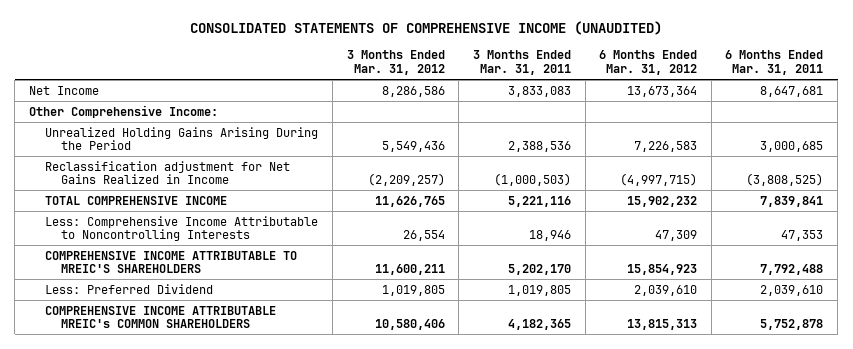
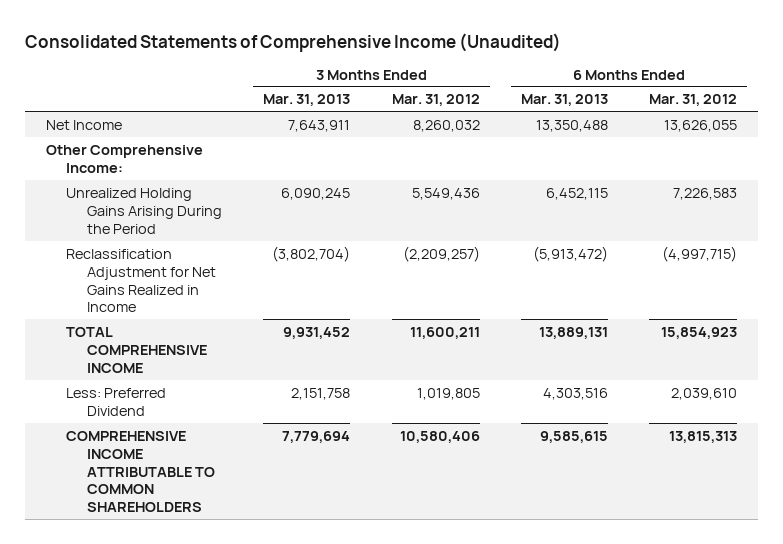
[190,21,663,36] CONSOLIDATED STATEMENTS OF COMPREHENSIVE INCOME (UNAUDITED) -> [24,32,561,52] Consolidated Statements of Comprehensive Income (Unaudited)
[472,50,571,76] 3 Months Ended Mar. 31, 2011 -> none
[725,50,824,76] 6 Months Ended Mar. 31, 2011 -> none
none -> [263,94,351,107] Mar. 31, 2013
none -> [520,94,608,107] Mar. 31, 2013
[381,85,445,97] 8,286,586 -> [412,119,480,132] 8,260,032
[627,85,698,97] 13,673,364 -> [664,119,738,132] 13,626,055
[45,215,319,242] Less: Comprehensive Income Attributable to Noncontrolling Interests -> none
[45,250,298,274] COMPREHENSIVE INCOME ATTRIBUTABLE TO MREIC'S SHAREHOLDERS -> none
[45,160,291,185] Reclassification adjustment for Net Gains Realized in Income -> [66,248,217,313] Reclassification Adjustment for Net Gains Realized in Income
[374,195,445,207] 11,626,765 -> [409,326,480,339] 11,600,211
[627,195,698,207] 15,902,232 -> [661,326,738,339] 15,854,923
[45,305,277,329] COMPREHENSIVE INCOME ATTRIBUTABLE MREIC's COMMON SHAREHOLDERS -> [66,430,216,513] COMPREHENSIVE INCOME ATTRIBUTABLE TO COMMON SHAREHOLDERS

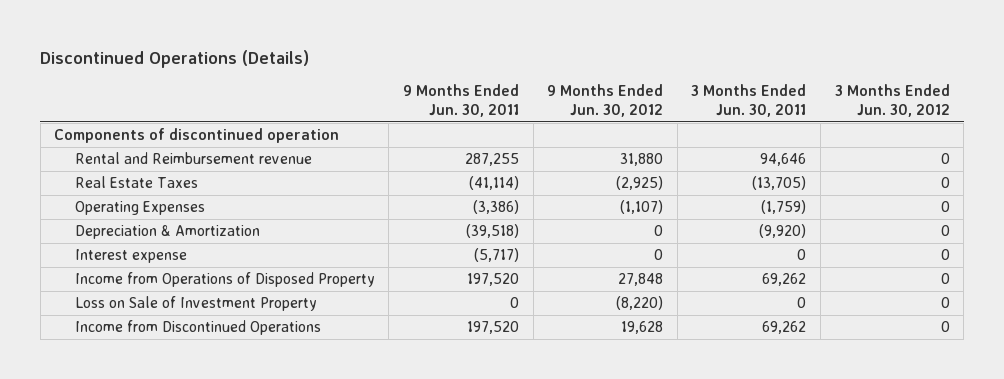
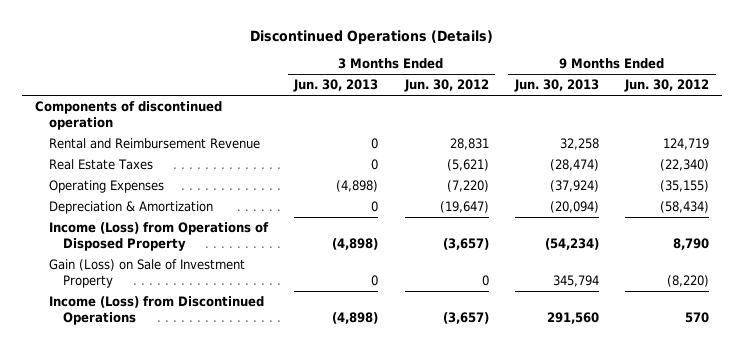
[402,84,519,118] 9 Months Ended Jun. 30, 2011 -> none
[691,84,807,118] 3 Months Ended Jun. 30, 2011 -> none
none -> [293,79,379,93] Jun. 30, 2013
none -> [513,79,599,93] Jun. 30, 2013
[74,248,187,263] Interest expense -> none
[74,151,312,164] Rental and Reimbursement revenue -> [48,137,260,149] Rental and Reimbursement Revenue
[620,152,664,166] 31,880 -> [663,137,710,150] 124,719
[940,152,950,164] 0 -> [449,137,489,150] 28,831
[616,175,664,190] (2,925) -> [660,158,710,171] (22,340)
[940,176,950,188] 0 -> [446,158,489,171] (5,621)
[620,199,664,214] (1,107) -> [660,179,710,192] (35,155)
[940,200,950,212] 0 -> [446,179,489,192] (7,220)
[654,224,664,236] 0 -> [660,200,710,213] (58,434)
[940,224,950,236] 0 -> [439,200,489,213] (19,647)
[74,271,375,287] Income from Operations of Disposed Property -> [48,221,269,251] Income (Loss) from Operations of Disposed Property
[618,272,664,286] 27,848 -> [673,237,710,250] 8,790
[940,272,950,284] 0 -> [442,237,489,250] (3,657)
[74,295,317,311] Loss on Sale of Investment Property -> [48,258,245,288] Gain (Loss) on Sale of Investment Property
[74,319,321,335] Income from Discontinued Operations -> [48,295,264,325] Income (Loss) from Discontinued Operations
[621,320,664,334] 19,628 -> [685,311,710,323] 570
[940,320,950,332] 0 -> [442,311,489,324] (3,657)

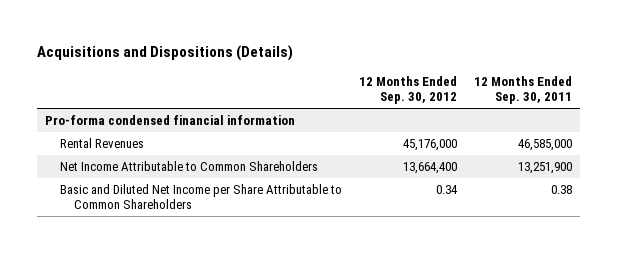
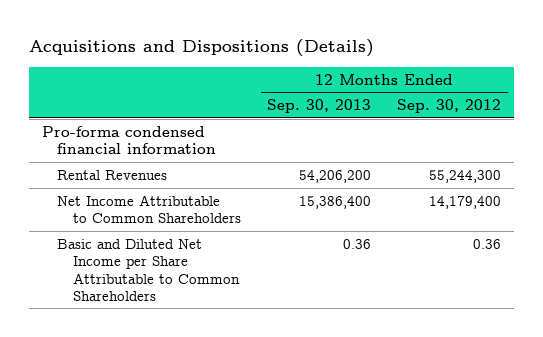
[473,76,572,105] 12 Months Ended Sep. 30, 2011 -> none
none -> [267,99,372,114] Sep. 30, 2013
[402,139,457,152] 45,176,000 -> [429,169,502,183] 55,244,300
[402,162,457,175] 13,664,400 -> [429,195,502,209] 14,179,400
[435,185,458,195] 0.34 -> [473,238,502,249] 0.36

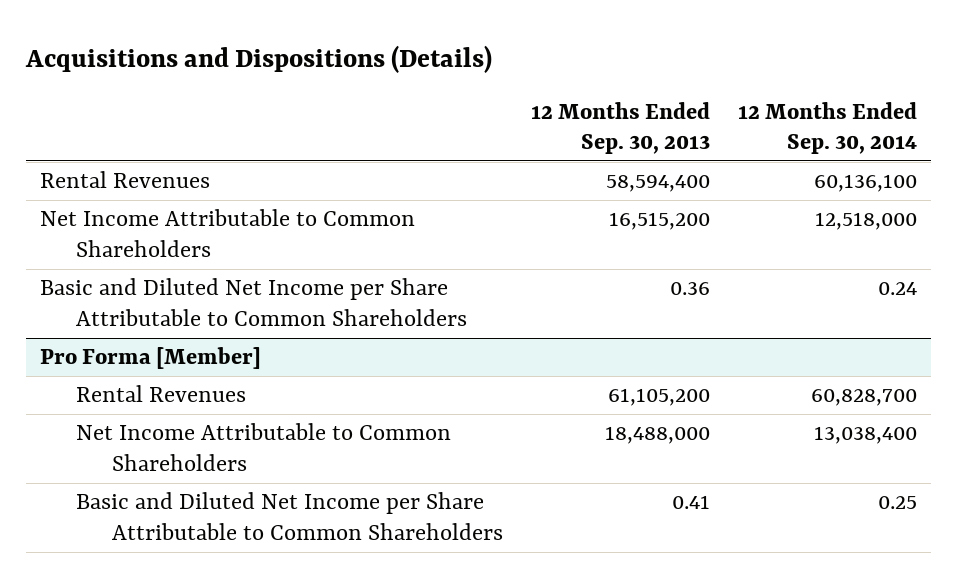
[397,99,502,114] Sep. 30, 2012 -> none
none -> [738,101,918,155] 12 Months Ended Sep. 30, 2014
[41,125,217,155] Pro-forma condensed financial information -> none
[299,169,372,183] 54,206,200 -> [606,175,711,193] 58,594,400
[299,195,372,209] 15,386,400 -> [609,212,711,231] 16,515,200
none -> [40,347,262,370] Pro Forma [Member]
none -> [76,385,247,403] Rental Revenues
none -> [76,423,452,472] Net Income Attributable to Common Shareholders
none -> [76,492,504,541] Basic and Diluted Net Income per Share Attributable to Common Shareholders

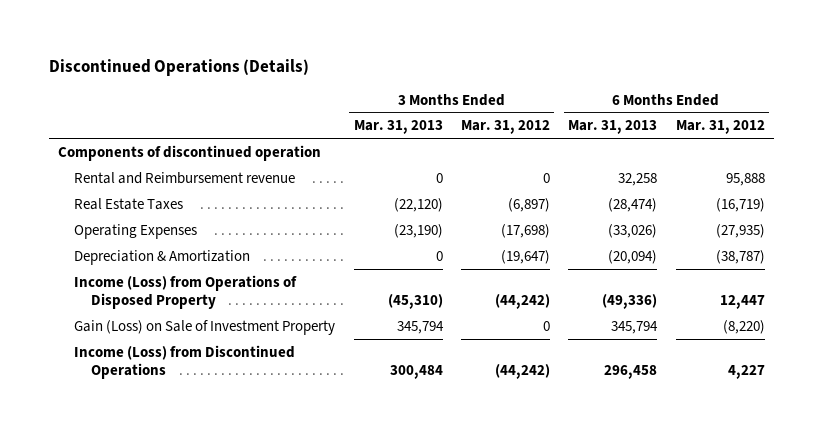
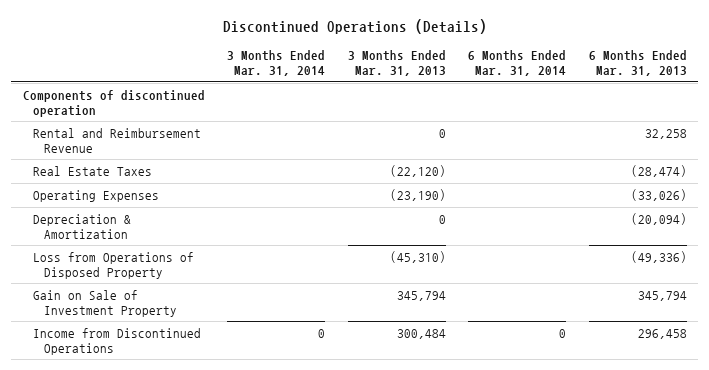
[460,120,550,135] Mar. 31, 2012 -> none
[675,120,765,135] Mar. 31, 2012 -> none
none -> [227,50,326,77] 3 Months Ended Mar. 31, 2014
none -> [468,50,567,77] 6 Months Ended Mar. 31, 2014
[74,171,296,184] Rental and Reimbursement revenue -> [33,127,202,153] Rental and Reimbursement Revenue
[74,274,298,309] Income (Loss) from Operations of Disposed Property -> [33,251,195,279] Loss from Operations of Disposed Property
[74,319,336,335] Gain (Loss) on Sale of Investment Property -> [33,289,178,317] Gain on Sale of Investment Property
[74,344,296,379] Income (Loss) from Discontinued Operations -> [33,327,202,355] Income from Discontinued Operations

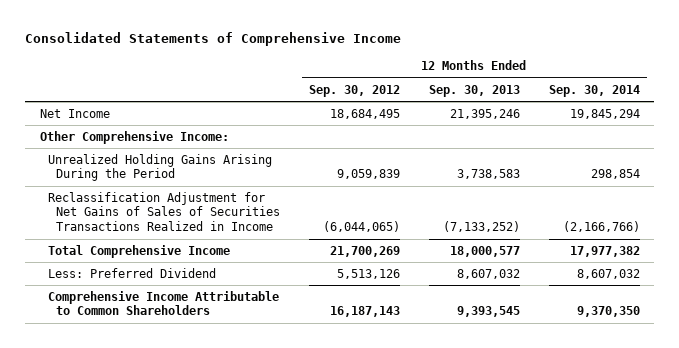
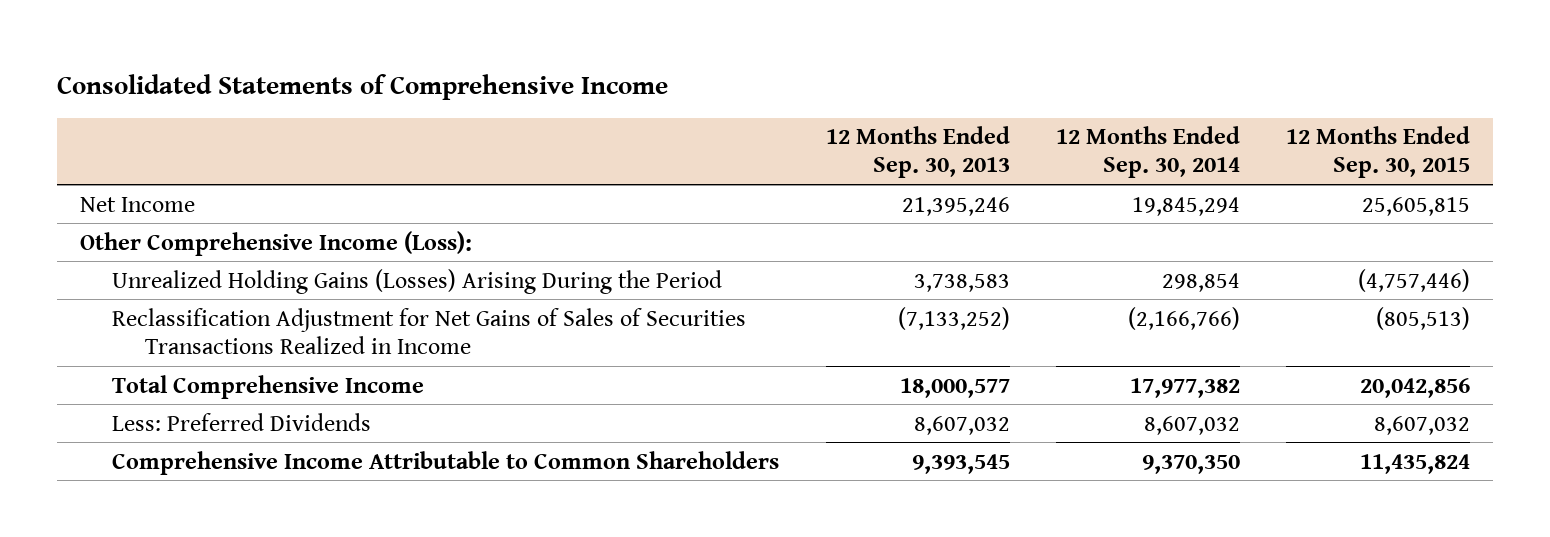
[309,84,401,97] Sep. 30, 2012 -> none
none -> [1285,126,1470,179] 12 Months Ended Sep. 30, 2015
[39,130,229,144] Other Comprehensive Income: -> [80,230,473,256] Other Comprehensive Income (Loss):
[47,153,272,182] Unrealized Holding Gains Arising During the Period -> [112,268,723,294] Unrealized Holding Gains (Losses) Arising During the Period
[47,267,216,278] Less: Preferred Dividend -> [112,412,372,431] Less: Preferred Dividends

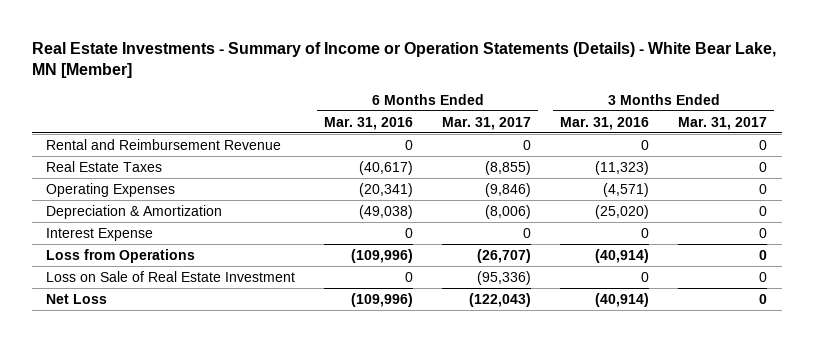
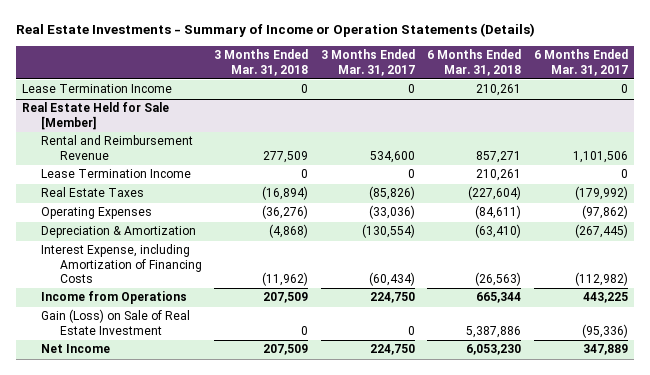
[31,41,776,79] Real Estate Investments - Summary of Income or Operation Statements (Details) - White Bear Lake, MN [Member] -> [15,23,535,38] Real Estate Investments - Summary of Income or Operation Statements (Details)
[324,116,414,130] Mar. 31, 2016 -> none
[560,116,650,130] Mar. 31, 2016 -> none
none -> [214,49,309,76] 3 Months Ended Mar. 31, 2018
none -> [427,49,522,76] 6 Months Ended Mar. 31, 2018
none -> [21,84,172,94] Lease Termination Income
none -> [21,102,169,130] Real Estate Held for Sale [Member]
[523,139,532,150] 0 -> [572,150,628,163] 1,101,506
[759,139,768,150] 0 -> [369,150,415,163] 534,600
none -> [40,169,191,179] Lease Termination Income
[485,160,532,175] (8,855) -> [574,186,628,201] (179,992)
[759,161,768,172] 0 -> [368,186,415,201] (85,826)
[485,182,532,197] (9,846) -> [581,205,628,220] (97,862)
[759,183,768,194] 0 -> [368,205,415,220] (33,036)
[485,204,532,219] (8,006) -> [574,224,628,239] (267,445)
[759,205,768,216] 0 -> [361,224,415,239] (130,554)
[46,227,154,241] Interest Expense -> [40,244,202,283] Interest Expense, including Amortization of Financing Costs
[523,227,532,238] 0 -> [574,271,628,286] (112,982)
[759,227,768,238] 0 -> [368,271,415,286] (60,434)
[46,248,196,263] Loss from Operations -> [40,291,187,305] Income from Operations
[477,248,532,263] (26,707) -> [582,292,628,304] 443,225
[759,249,768,260] 0 -> [369,292,415,304] 224,750
[46,270,296,282] Loss on Sale of Real Estate Investment -> [40,309,190,335] Gain (Loss) on Sale of Real Estate Investment
[46,293,108,304] Net Loss -> [40,344,110,354] Net Income
[469,292,532,307] (122,043) -> [582,344,628,356] 347,889
[759,293,768,304] 0 -> [369,344,415,356] 224,750

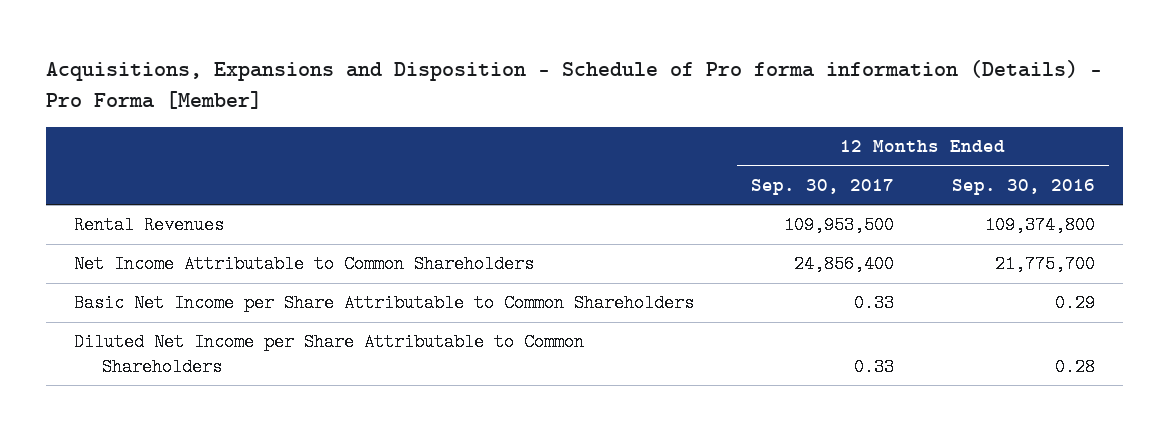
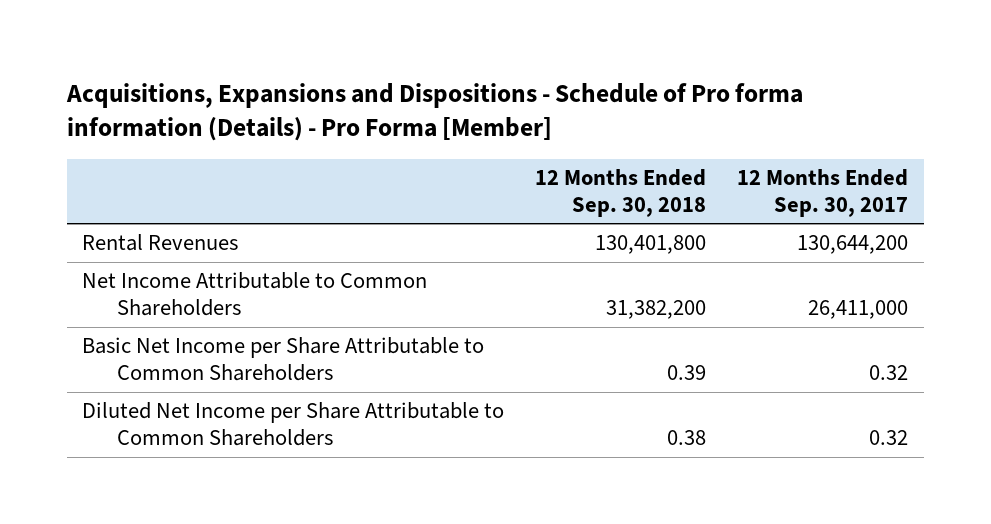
[45,60,1102,110] Acquisitions, Expansions and Disposition - Schedule of Pro forma information (Details) - Pro Forma [Member] -> [65,82,803,142] Acquisitions, Expansions and Dispositions - Schedule of Pro forma information (Details) - Pro Forma [Member]
[951,178,1095,195] Sep. 30, 2016 -> none
none -> [535,168,707,217] 12 Months Ended Sep. 30, 2018
[784,216,895,235] 109,953,500 -> [797,235,909,255] 130,644,200
[794,255,895,274] 24,856,400 -> [808,300,909,320] 26,411,000
[854,294,895,313] 0.33 -> [869,365,909,381] 0.32
[854,357,895,376] 0.33 -> [869,430,909,446] 0.32

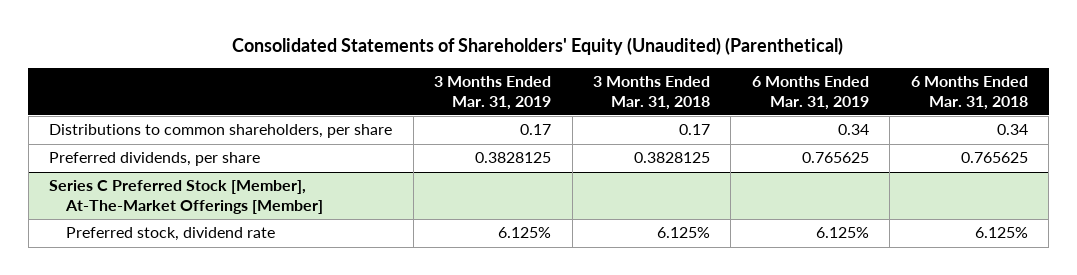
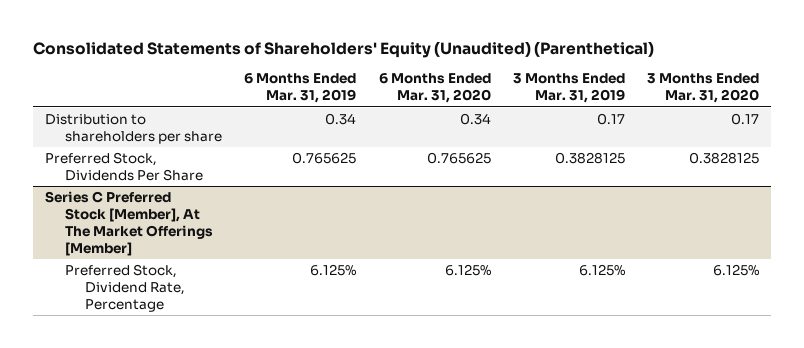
[592,76,710,110] 3 Months Ended Mar. 31, 2018 -> none
[910,76,1028,110] 6 Months Ended Mar. 31, 2018 -> none
none -> [378,73,491,104] 6 Months Ended Mar. 31, 2020
none -> [647,73,760,104] 3 Months Ended Mar. 31, 2020
[49,124,393,139] Distributions to common shareholders, per share -> [44,113,222,144] Distribution to shareholders per share
[49,152,261,167] Preferred dividends, per share -> [44,151,203,181] Preferred Stock, Dividends Per Share
[49,180,324,214] Series C Preferred Stock [Member], At-The-Market Offerings [Member] -> [44,190,213,256] Series C Preferred Stock [Member], At The Market Offerings [Member]
[66,227,276,242] Preferred stock, dividend rate -> [64,263,186,312] Preferred Stock, Dividend Rate, Percentage

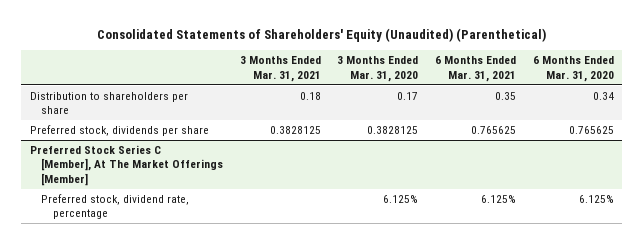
[244,73,357,104] 6 Months Ended Mar. 31, 2019 -> none
[513,73,626,104] 3 Months Ended Mar. 31, 2019 -> none
none -> [239,56,321,82] 3 Months Ended Mar. 31, 2021
none -> [435,56,517,82] 6 Months Ended Mar. 31, 2021
[44,151,203,181] Preferred Stock, Dividends Per Share -> [29,124,209,136] Preferred stock, dividends per share
[44,190,213,256] Series C Preferred Stock [Member], At The Market Offerings [Member] -> [29,144,224,187] Preferred Stock Series C [Member], At The Market Offerings [Member]
[64,263,186,312] Preferred Stock, Dividend Rate, Percentage -> [41,193,190,220] Preferred stock, dividend rate, percentage

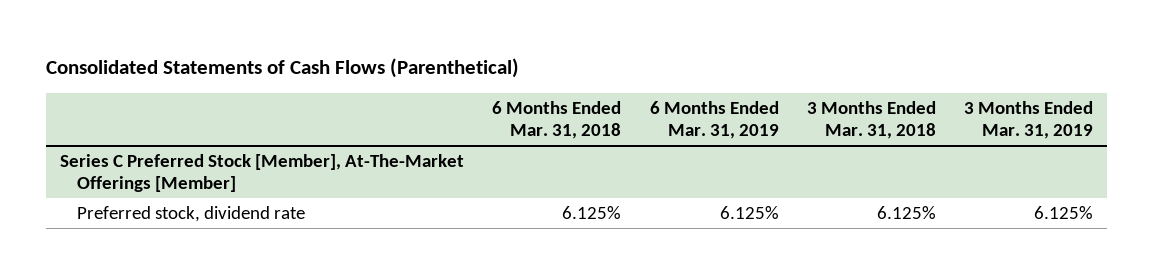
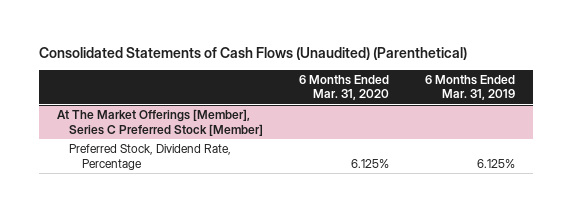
[46,58,520,79] Consolidated Statements of Cash Flows (Parenthetical) -> [38,46,467,60] Consolidated Statements of Cash Flows (Unaudited) (Parenthetical)
[492,100,622,140] 6 Months Ended Mar. 31, 2018 -> none
[807,100,937,140] 3 Months Ended Mar. 31, 2018 -> none
[964,100,1094,140] 3 Months Ended Mar. 31, 2019 -> none
none -> [299,74,390,101] 6 Months Ended Mar. 31, 2020
[60,153,465,193] Series C Preferred Stock [Member], At-The-Market Offerings [Member] -> [56,109,264,136] At The Market Offerings [Member], Series C Preferred Stock [Member]
[76,205,305,222] Preferred stock, dividend rate -> [69,144,232,170] Preferred Stock, Dividend Rate, Percentage

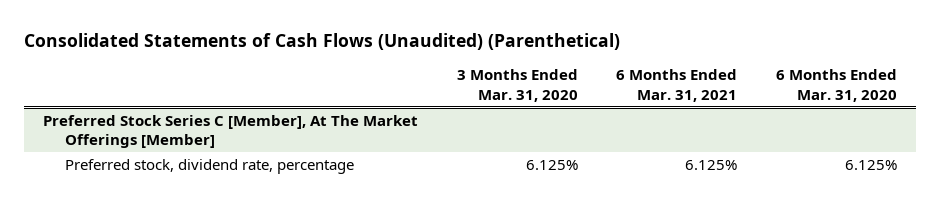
[425,74,516,101] 6 Months Ended Mar. 31, 2019 -> none
none -> [456,69,578,102] 3 Months Ended Mar. 31, 2020
none -> [616,69,738,102] 6 Months Ended Mar. 31, 2021
[56,109,264,136] At The Market Offerings [Member], Series C Preferred Stock [Member] -> [43,114,419,149] Preferred Stock Series C [Member], At The Market Offerings [Member]
[69,144,232,170] Preferred Stock, Dividend Rate, Percentage -> [65,158,355,174] Preferred stock, dividend rate, percentage

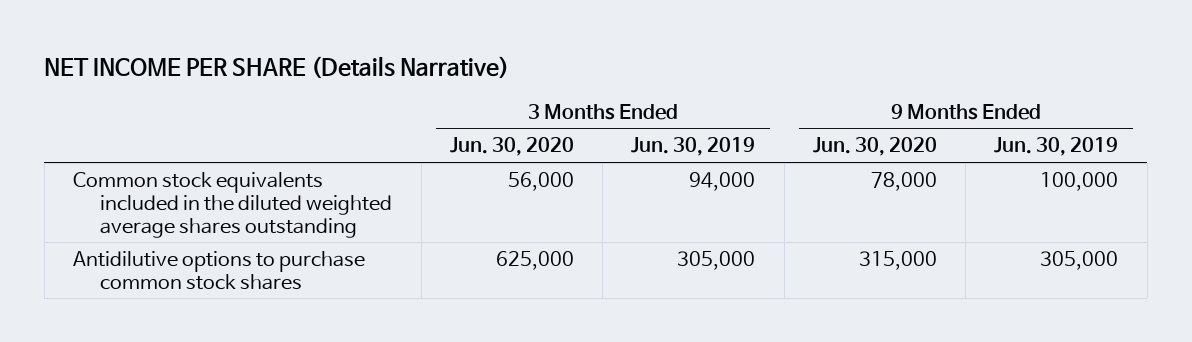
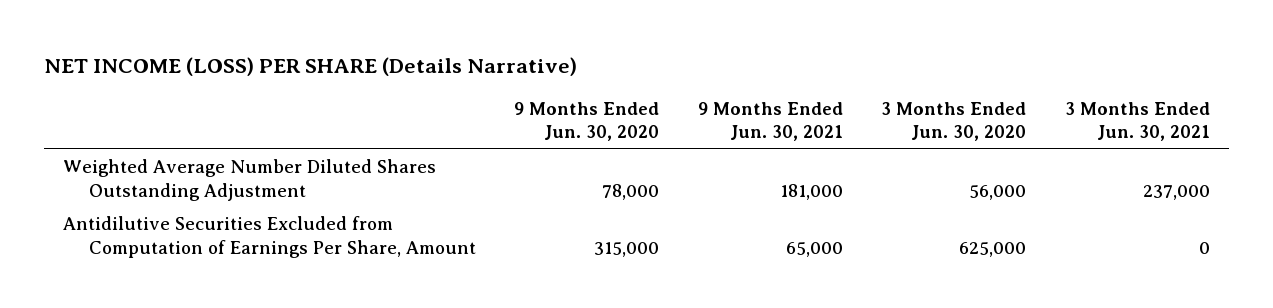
[44,55,510,79] NET INCOME PER SHARE (Details Narrative) -> [44,57,578,77] NET INCOME (LOSS) PER SHARE (Details Narrative)
[631,137,756,157] Jun. 30, 2019 -> none
[994,137,1119,157] Jun. 30, 2019 -> none
none -> [697,101,843,142] 9 Months Ended Jun. 30, 2021
none -> [1064,101,1210,142] 3 Months Ended Jun. 30, 2021
[73,171,393,238] Common stock equivalents included in the diluted weighted average shares outstanding -> [63,159,437,201] Weighted Average Number Diluted Shares Outstanding Adjustment
[73,250,366,290] Antidilutive options to purchase common stock shares -> [63,216,476,258] Antidilutive Securities Excluded from Computation of Earnings Per Share, Amount

